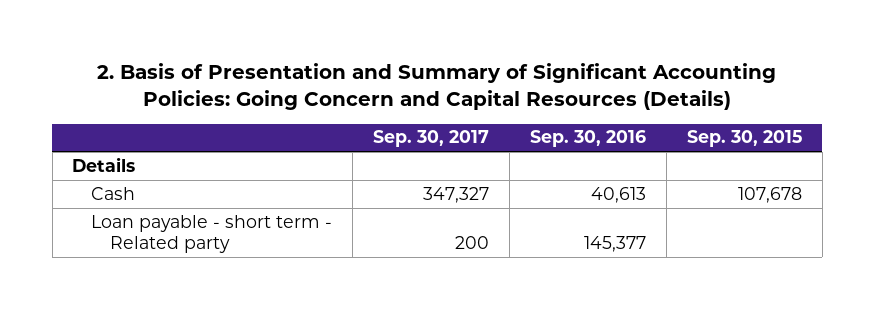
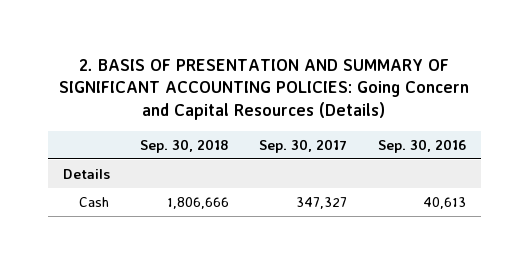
[97,63,777,111] 2. Basis of Presentation and Summary of Significant Accounting Policies: Going Concern and Capital Resources (Details) -> [59,58,470,121] 2. BASIS OF PRESENTATION AND SUMMARY OF SIGNIFICANT ACCOUNTING POLICIES: Going Concern and Capital Resources (Details)
[686,130,802,148] Sep. 30, 2015 -> none
none -> [140,139,230,154] Sep. 30, 2018
[91,214,333,254] Loan payable - short term - Related party -> none

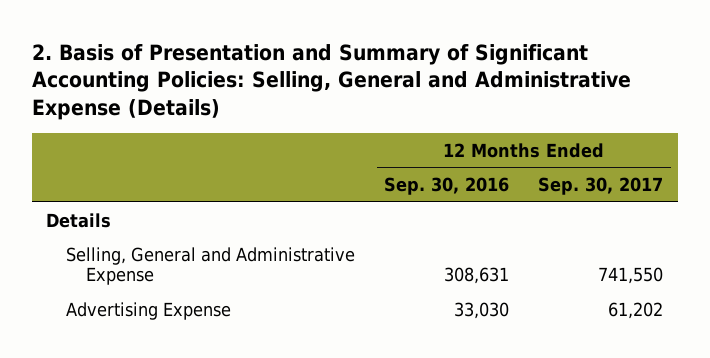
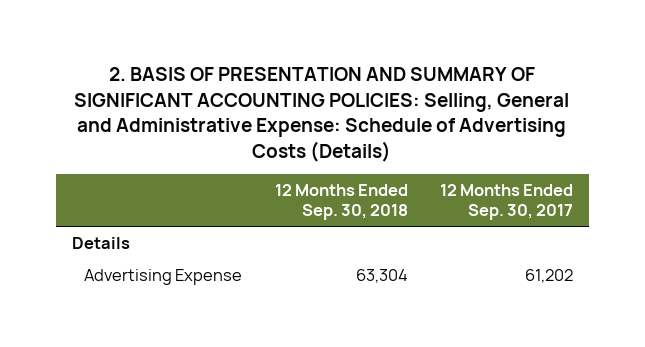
[31,43,631,121] 2. Basis of Presentation and Summary of Significant Accounting Policies: Selling, General and Administrative Expense (Details) -> [74,67,570,162] 2. BASIS OF PRESENTATION AND SUMMARY OF SIGNIFICANT ACCOUNTING POLICIES: Selling, General and Administrative Expense: Schedule of Advertising Costs (Details)
[384,177,510,196] Sep. 30, 2016 -> none
none -> [274,184,408,221] 12 Months Ended Sep. 30, 2018
[65,246,355,286] Selling, General and Administrative Expense -> none

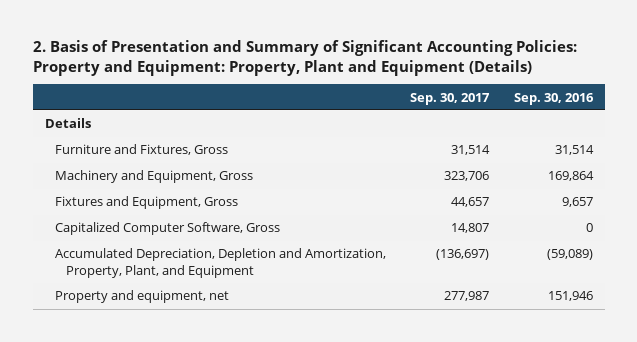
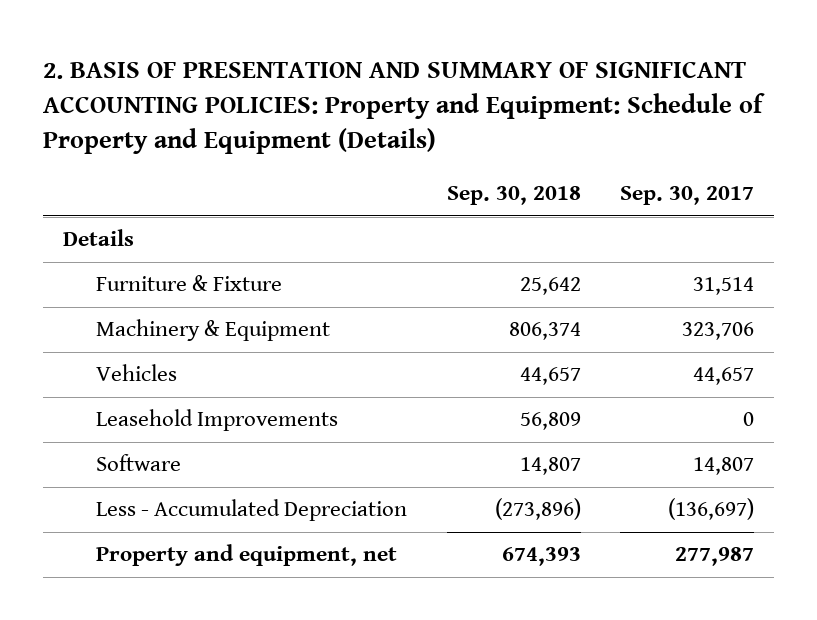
[32,40,577,76] 2. Basis of Presentation and Summary of Significant Accounting Policies: Property and Equipment: Property, Plant and Equipment (Details) -> [43,61,766,155] 2. BASIS OF PRESENTATION AND SUMMARY OF SIGNIFICANT ACCOUNTING POLICIES: Property and Equipment: Schedule of Property and Equipment (Details)
[513,92,594,105] Sep. 30, 2016 -> none
none -> [446,186,581,206] Sep. 30, 2018
[55,144,229,156] Furniture and Fixtures, Gross -> [96,275,283,292] Furniture & Fixture
[55,170,254,184] Machinery and Equipment, Gross -> [96,319,331,342] Machinery & Equipment
[55,196,239,210] Fixtures and Equipment, Gross -> [96,364,178,382] Vehicles
none -> [96,409,339,432] Leasehold Improvements
[55,222,281,236] Capitalized Computer Software, Gross -> [96,454,182,472] Software
[55,248,387,278] Accumulated Depreciation, Depletion and Amortization, Property, Plant, and Equipment -> [96,499,408,522] Less - Accumulated Depreciation

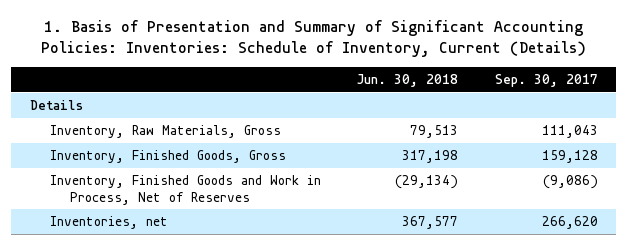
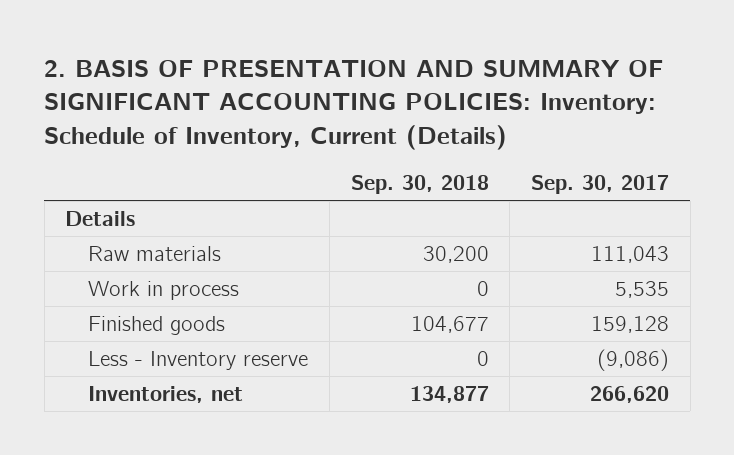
[40,20,586,58] 1. Basis of Presentation and Summary of Significant Accounting Policies: Inventories: Schedule of Inventory, Current (Details) -> [44,60,664,150] 2. BASIS OF PRESENTATION AND SUMMARY OF SIGNIFICANT ACCOUNTING POLICIES: Inventory: Schedule of Inventory, Current (Details)
[357,73,459,87] Jun. 30, 2018 -> none
none -> [350,174,489,194] Sep. 30, 2018
[49,125,281,139] Inventory, Raw Materials, Gross -> [88,245,222,261] Raw materials
none -> [88,280,240,300] Work in process
[49,150,286,164] Inventory, Finished Goods, Gross -> [88,315,226,335] Finished goods
[49,175,321,205] Inventory, Finished Goods and Work in Process, Net of Reserves -> [88,350,309,370] Less - Inventory reserve

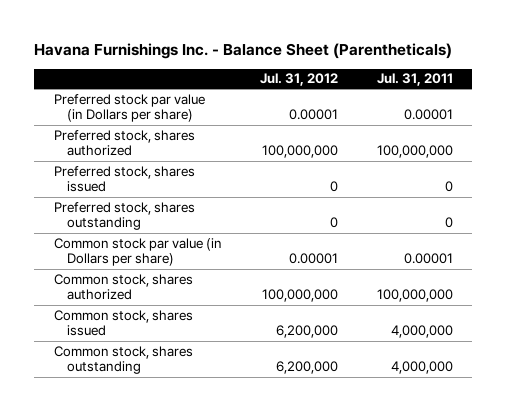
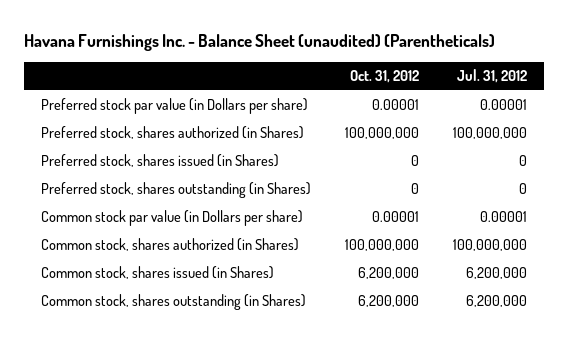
[34,43,453,60] Havana Furnishings Inc. - Balance Sheet (Parentheticals) -> [24,34,496,52] Havana Furnishings Inc. - Balance Sheet (unaudited) (Parentheticals)
[377,73,454,87] Jul. 31, 2011 -> none
none -> [350,70,420,84] Oct. 31, 2012
[53,129,195,157] Preferred stock, shares authorized -> [41,126,305,140] Preferred stock, shares authorized (in Shares)
[53,165,195,193] Preferred stock, shares issued -> [41,154,280,168] Preferred stock, shares issued (in Shares)
[53,201,195,231] Preferred stock, shares outstanding -> [41,182,312,199] Preferred stock, shares outstanding (in Shares)
[53,273,193,301] Common stock, shares authorized -> [41,238,300,252] Common stock, shares authorized (in Shares)
[53,309,193,337] Common stock, shares issued -> [41,266,275,280] Common stock, shares issued (in Shares)
[53,345,193,375] Common stock, shares outstanding -> [41,294,307,311] Common stock, shares outstanding (in Shares)

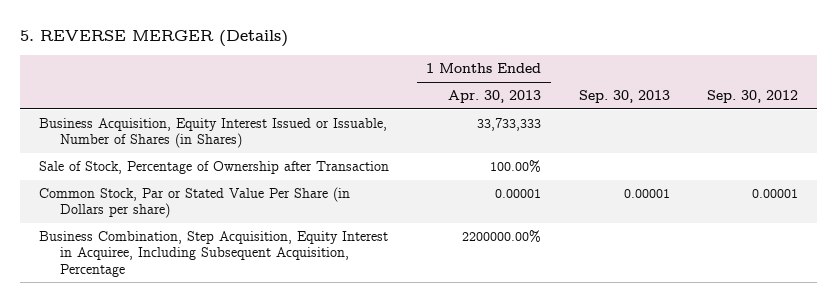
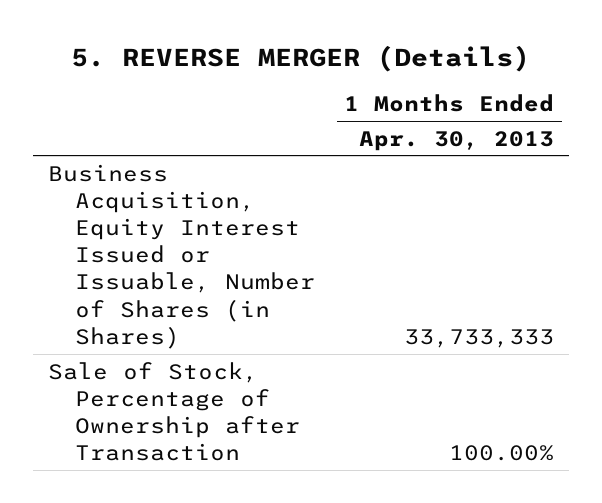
[578,90,670,104] Sep. 30, 2013 -> none
[707,90,799,104] Sep. 30, 2012 -> none
[38,187,350,219] Common Stock, Par or Stated Value Per Share (in Dollars per share) -> none
[38,231,388,277] Business Combination, Step Acquisition, Equity Interest in Acquiree, Including Subsequent Acquisition, Percentage -> none

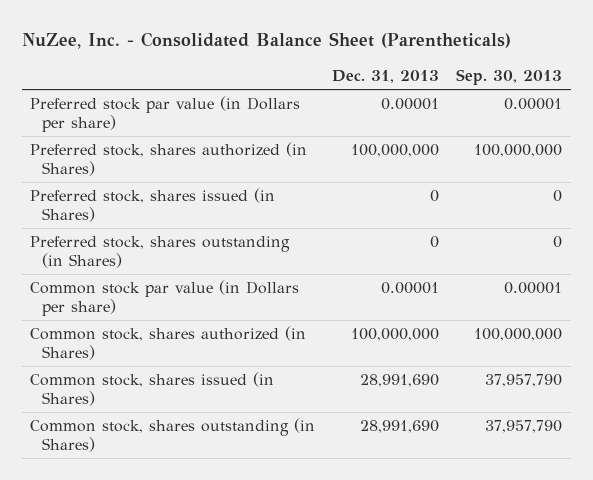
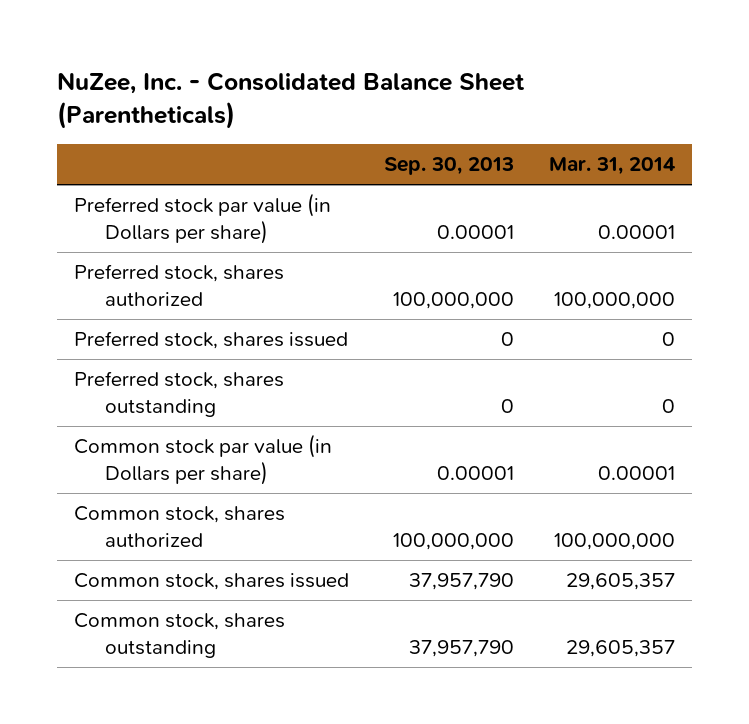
[332,70,440,84] Dec. 31, 2013 -> none
none -> [548,157,675,176] Mar. 31, 2014
[30,142,308,177] Preferred stock, shares authorized (in Shares) -> [74,264,285,307] Preferred stock, shares authorized
[30,188,276,223] Preferred stock, shares issued (in Shares) -> [74,331,349,350] Preferred stock, shares issued
[30,236,291,269] Preferred stock, shares outstanding (in Shares) -> [74,371,285,418] Preferred stock, shares outstanding
[30,326,307,361] Common stock, shares authorized (in Shares) -> [74,506,286,548] Common stock, shares authorized
[30,372,275,407] Common stock, shares issued (in Shares) -> [74,573,350,591] Common stock, shares issued
[30,418,316,453] Common stock, shares outstanding (in Shares) -> [74,613,286,659] Common stock, shares outstanding

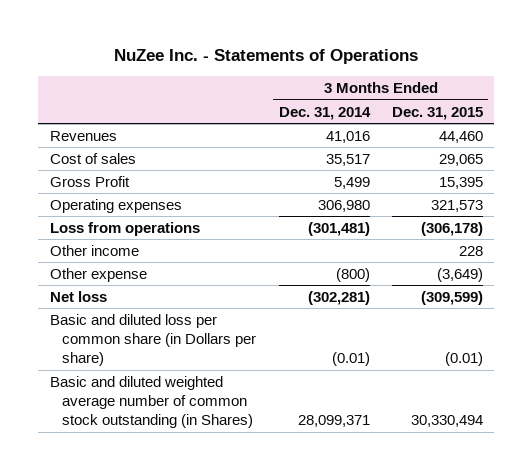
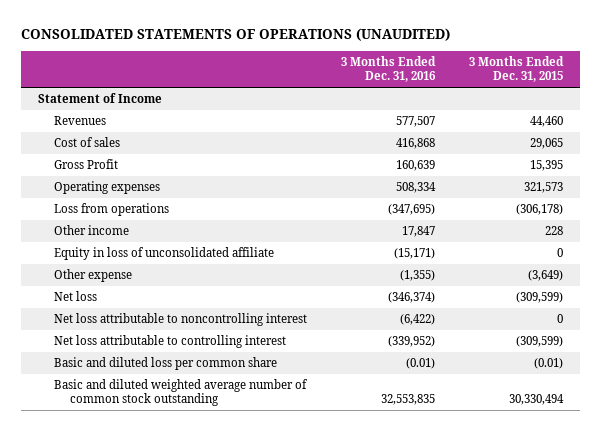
[114,49,419,65] NuZee Inc. - Statements of Operations -> [21,28,451,42] CONSOLIDATED STATEMENTS OF OPERATIONS (UNAUDITED)
[278,106,371,120] Dec. 31, 2014 -> none
none -> [341,56,437,83] 3 Months Ended Dec. 31, 2016
none -> [38,93,163,104] Statement of Income
none -> [54,247,275,261] Equity in loss of unconsolidated affiliate
none -> [54,313,308,327] Net loss attributable to noncontrolling interest
none -> [54,335,287,349] Net loss attributable to controlling interest
[49,313,257,367] Basic and diluted loss per common share (in Dollars per share) -> [54,357,278,371] Basic and diluted loss per common share
[49,375,254,429] Basic and diluted weighted average number of common stock outstanding (in Shares) -> [54,379,309,407] Basic and diluted weighted average number of common stock outstanding

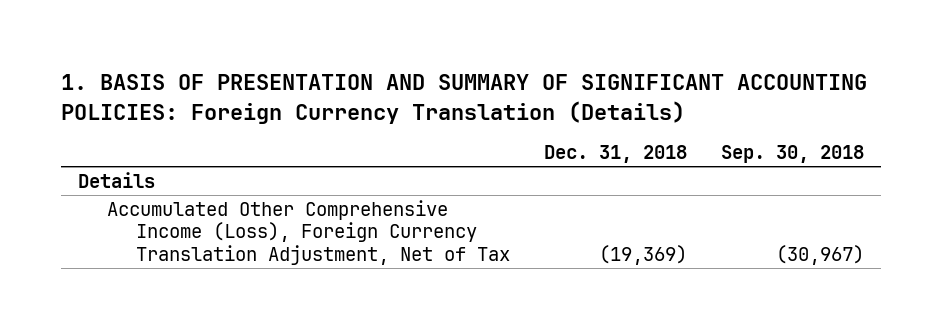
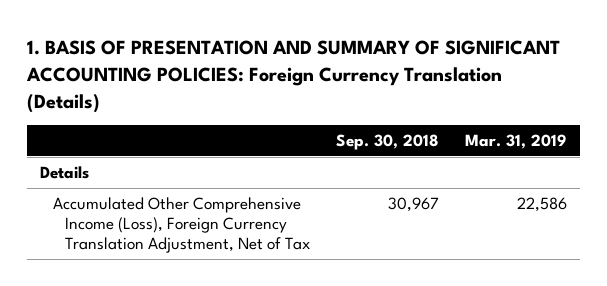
[544,145,688,164] Dec. 31, 2018 -> none
none -> [465,133,568,149] Mar. 31, 2019
[775,244,864,265] (30,967) -> [387,197,439,213] 30,967

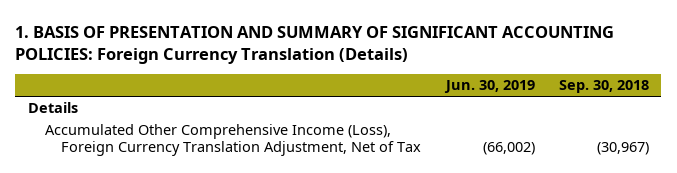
[465,133,568,149] Mar. 31, 2019 -> none
none -> [443,80,535,94] Jun. 30, 2019
[387,197,439,213] 30,967 -> [597,141,650,155] (30,967)

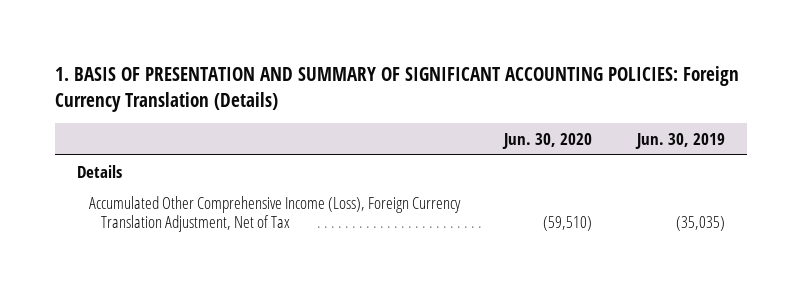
[559,80,650,94] Sep. 30, 2018 -> none
none -> [502,132,593,149] Jun. 30, 2020
[482,141,535,155] (66,002) -> [675,216,725,232] (35,035)

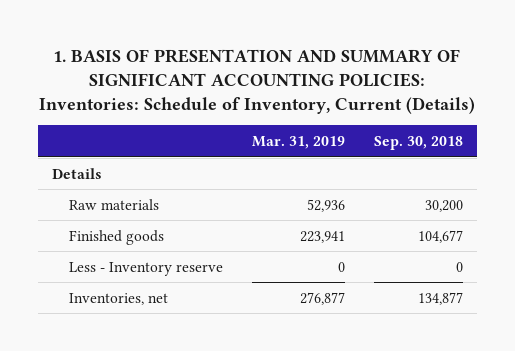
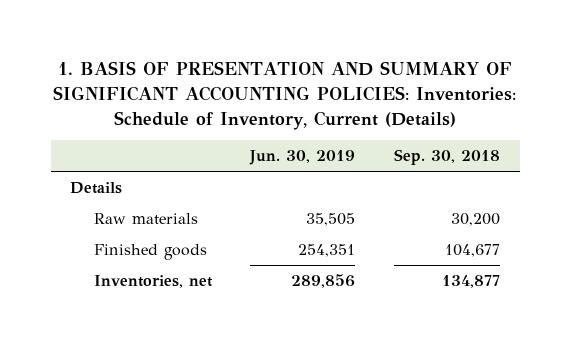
[251,136,345,150] Mar. 31, 2019 -> none
none -> [249,150,356,166] Jun. 30, 2019
[69,261,224,276] Less - Inventory reserve -> none

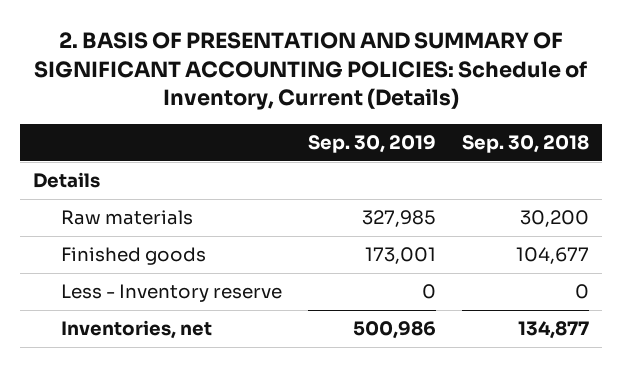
[53,61,517,130] 1. BASIS OF PRESENTATION AND SUMMARY OF SIGNIFICANT ACCOUNTING POLICIES: Inventories: Schedule of Inventory, Current (Details) -> [33,32,587,111] 2. BASIS OF PRESENTATION AND SUMMARY OF SIGNIFICANT ACCOUNTING POLICIES: Schedule of Inventory, Current (Details)
[249,150,356,166] Jun. 30, 2019 -> none
none -> [307,134,436,153] Sep. 30, 2019
none -> [60,284,282,303] Less - Inventory reserve

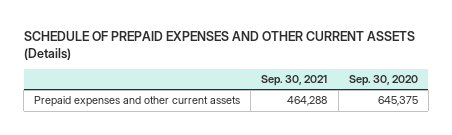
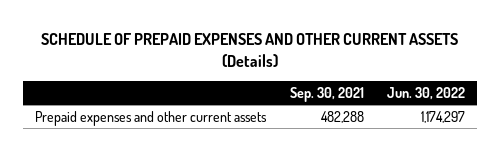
[348,74,418,86] Sep. 30, 2020 -> none
none -> [387,86,466,100] Jun. 30, 2022
[287,96,328,107] 464,288 -> [320,110,364,123] 482,288

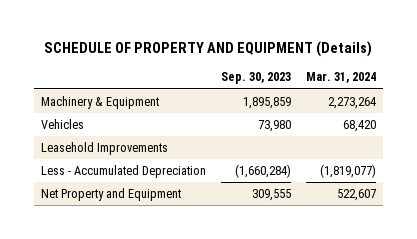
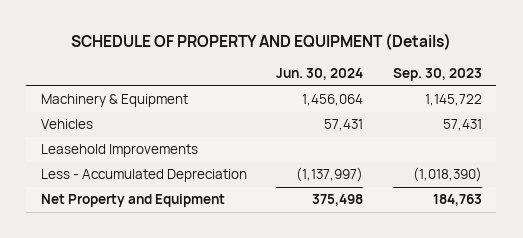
[305,72,376,84] Mar. 31, 2024 -> none
none -> [276,68,364,81] Jun. 30, 2024
[242,97,291,110] 1,895,859 -> [424,94,482,107] 1,145,722
[257,120,291,133] 73,980 -> [442,119,482,132] 57,431
[234,164,291,179] (1,660,284) -> [412,167,482,183] (1,018,390)
[251,189,291,202] 309,555 -> [432,194,482,207] 184,763

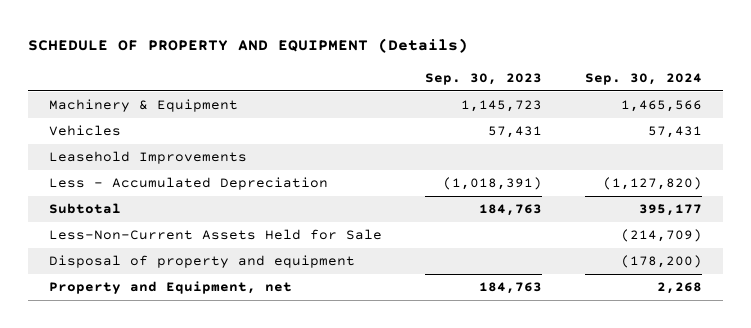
[276,68,364,81] Jun. 30, 2024 -> none
none -> [584,72,702,85] Sep. 30, 2024
[424,94,482,107] 1,145,722 -> [461,100,543,113] 1,145,723
[412,167,482,183] (1,018,390) -> [443,177,543,191] (1,018,391)
none -> [49,203,122,215] Subtotal
none -> [49,229,383,241] Less-Non-Current Assets Held for Sale
none -> [49,255,356,269] Disposal of property and equipment
[40,194,225,208] Net Property and Equipment -> [49,281,293,295] Property and Equipment, net

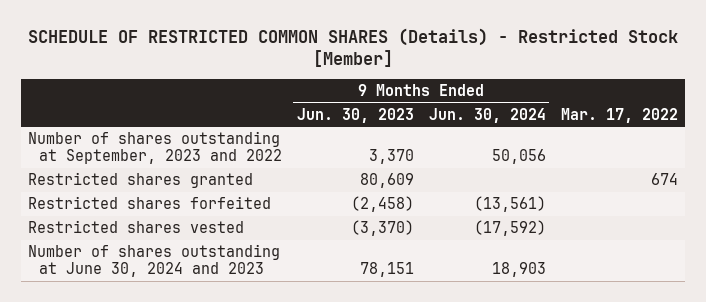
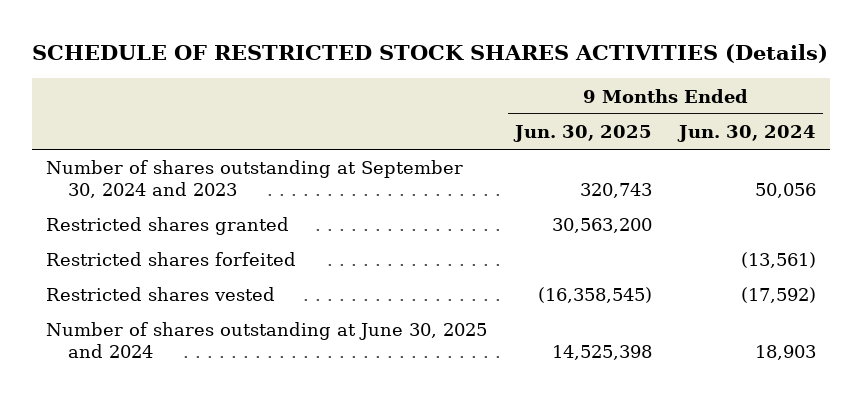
[27,27,678,68] SCHEDULE OF RESTRICTED COMMON SHARES (Details) - Restricted Stock [Member] -> [32,44,829,64] SCHEDULE OF RESTRICTED STOCK SHARES ACTIVITIES (Details)
[296,107,414,123] Jun. 30, 2023 -> none
[560,107,678,123] Mar. 17, 2022 -> none
none -> [512,125,652,143] Jun. 30, 2025
[28,130,282,165] Number of shares outstanding at September, 2023 and 2022 -> [46,160,464,199] Number of shares outstanding at September 30, 2024 and 2023
[28,243,281,278] Number of shares outstanding at June 30, 2024 and 2023 -> [46,322,488,359] Number of shares outstanding at June 30, 2025 and 2024

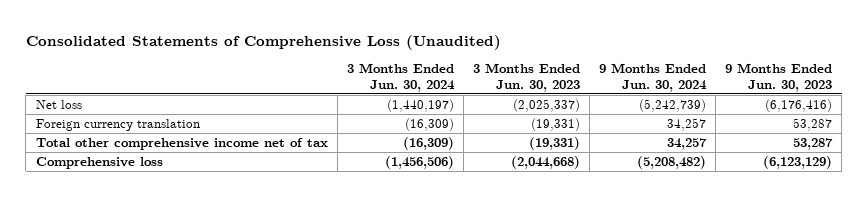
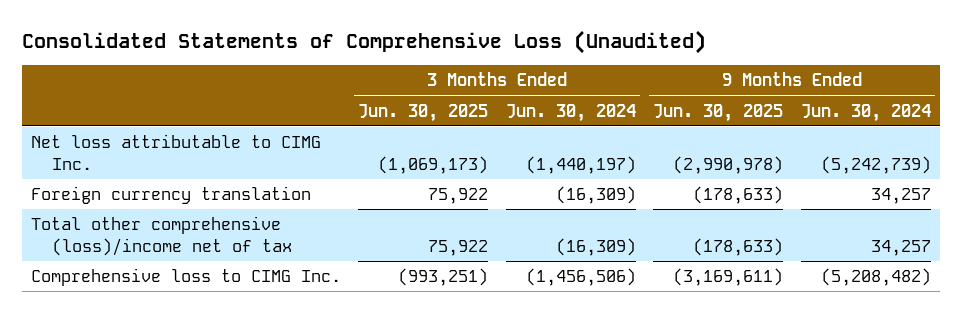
[472,63,580,92] 3 Months Ended Jun. 30, 2023 -> none
[725,63,833,92] 9 Months Ended Jun. 30, 2023 -> none
none -> [358,103,489,122] Jun. 30, 2025
none -> [653,103,784,122] Jun. 30, 2025
[35,100,82,110] Net loss -> [30,134,321,170] Net loss attributable to CIMG Inc.
[35,138,328,151] Total other comprehensive income net of tax -> [30,216,292,256] Total other comprehensive (loss)/income net of tax
[35,157,163,170] Comprehensive loss -> [30,268,341,287] Comprehensive loss to CIMG Inc.

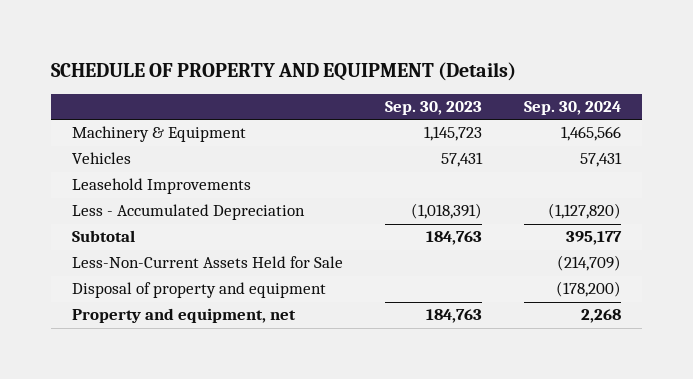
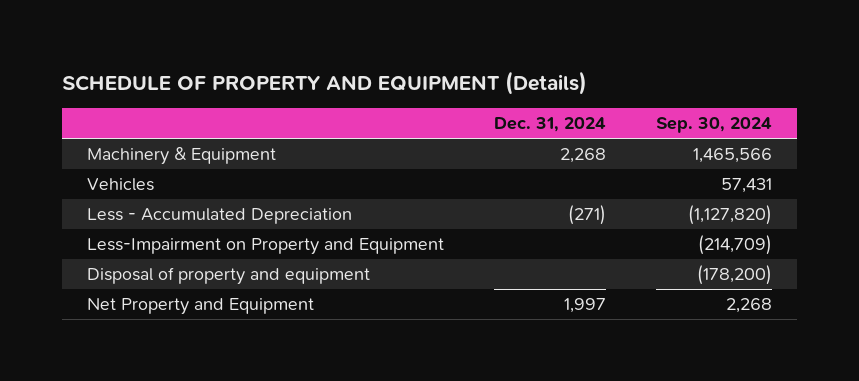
[385,101,483,116] Sep. 30, 2023 -> none
none -> [493,117,606,133] Dec. 31, 2024
[71,178,251,195] Leasehold Improvements -> none
[71,230,135,243] Subtotal -> none
[71,256,343,269] Less-Non-Current Assets Held for Sale -> [86,238,444,256] Less-Impairment on Property and Equipment
[71,308,296,324] Property and equipment, net -> [86,298,314,316] Net Property and Equipment

